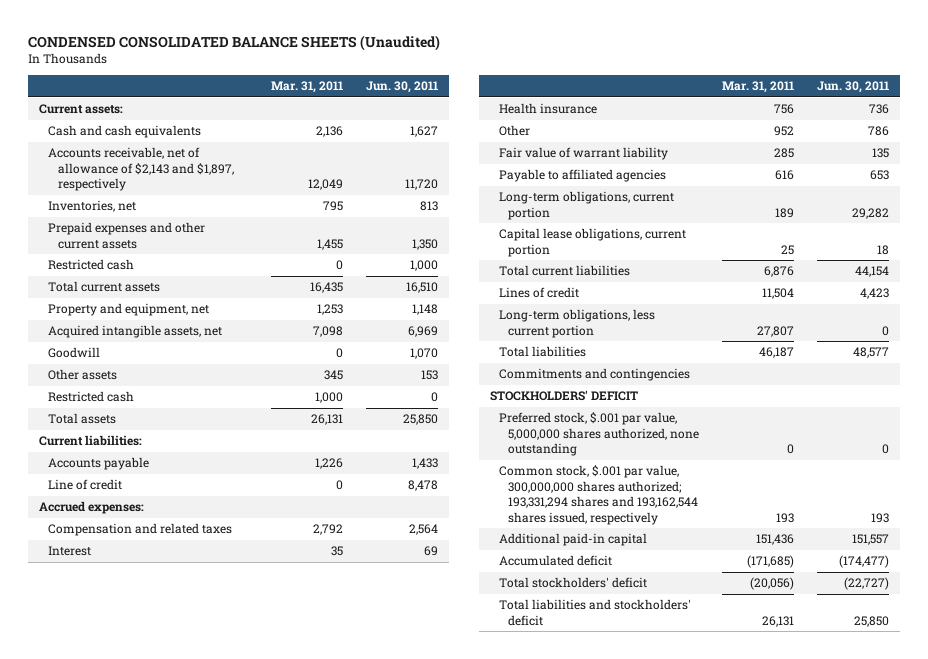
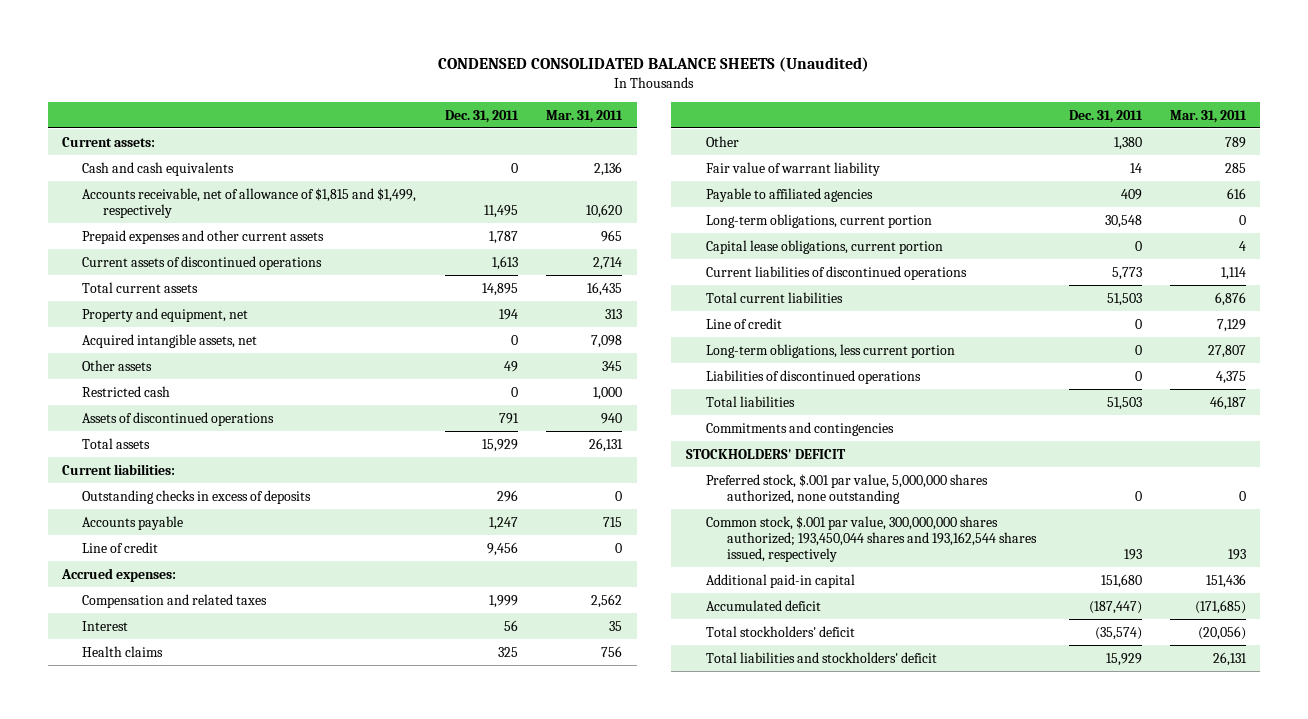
[365,81,438,94] Jun. 30, 2011 -> none
none -> [444,109,519,123] Dec. 31, 2011
[48,200,137,213] Inventories, net -> none
[48,259,135,271] Restricted cash -> none
[48,147,234,192] Accounts receivable, net of allowance of $2,143 and $1,897, respectively -> [82,187,417,218] Accounts receivable, net of allowance of $1,815 and $1,499, respectively
[308,179,344,191] 12,049 -> [586,203,623,218] 10,620
[317,238,344,250] 1,455 -> [601,229,623,242] 965
none -> [82,255,323,270] Current assets of discontinued operations
[317,304,344,316] 1,253 -> [605,308,623,319] 313
[48,347,101,359] Goodwill -> none
none -> [82,411,275,426] Assets of discontinued operations
none -> [82,489,312,504] Outstanding checks in excess of deposits
[315,458,344,470] 1,226 -> [603,516,623,527] 715
[313,524,344,536] 2,792 -> [591,593,623,608] 2,562
[499,103,598,115] Health insurance -> [82,645,164,657] Health claims
[774,126,795,137] 952 -> [1225,136,1247,148] 789
[775,207,795,218] 189 -> [1239,214,1247,225] 0
[781,244,795,255] 25 -> [1239,240,1247,251] 4
none -> [706,265,968,280] Current liabilities of discontinued operations
[499,287,580,299] Lines of credit -> [706,317,783,329] Line of credit
[762,288,795,300] 11,504 -> [1217,318,1247,332] 7,129
none -> [706,369,922,384] Liabilities of discontinued operations
[499,465,699,525] Common stock, $.001 par value, 300,000,000 shares authorized; 193,331,294 shares and 193,162,544 shares issued, respectively -> [706,515,1037,563] Common stock, $.001 par value, 300,000,000 shares authorized; 193,450,044 shares and 193,162,544 shares issued, respectively

